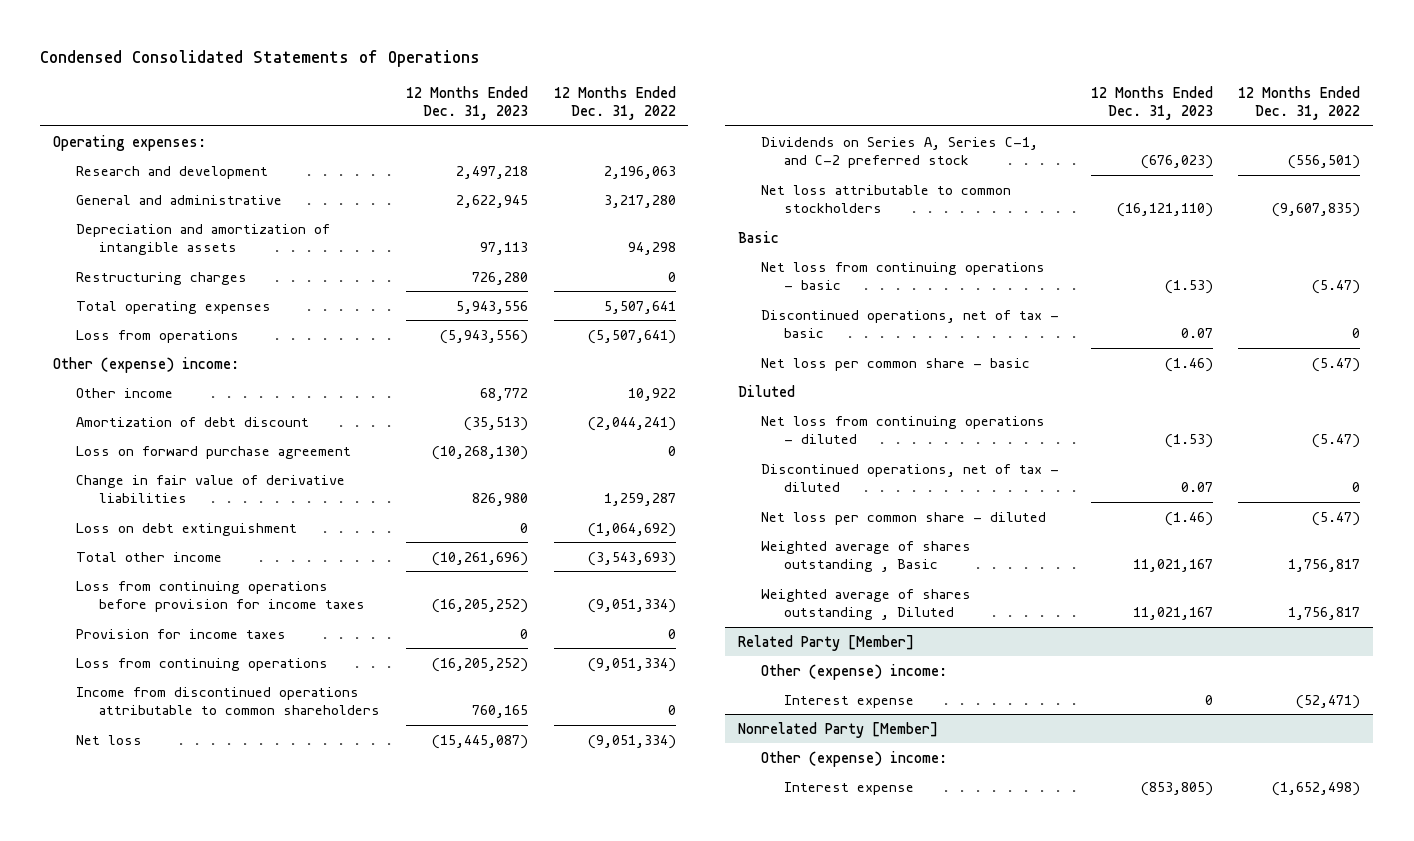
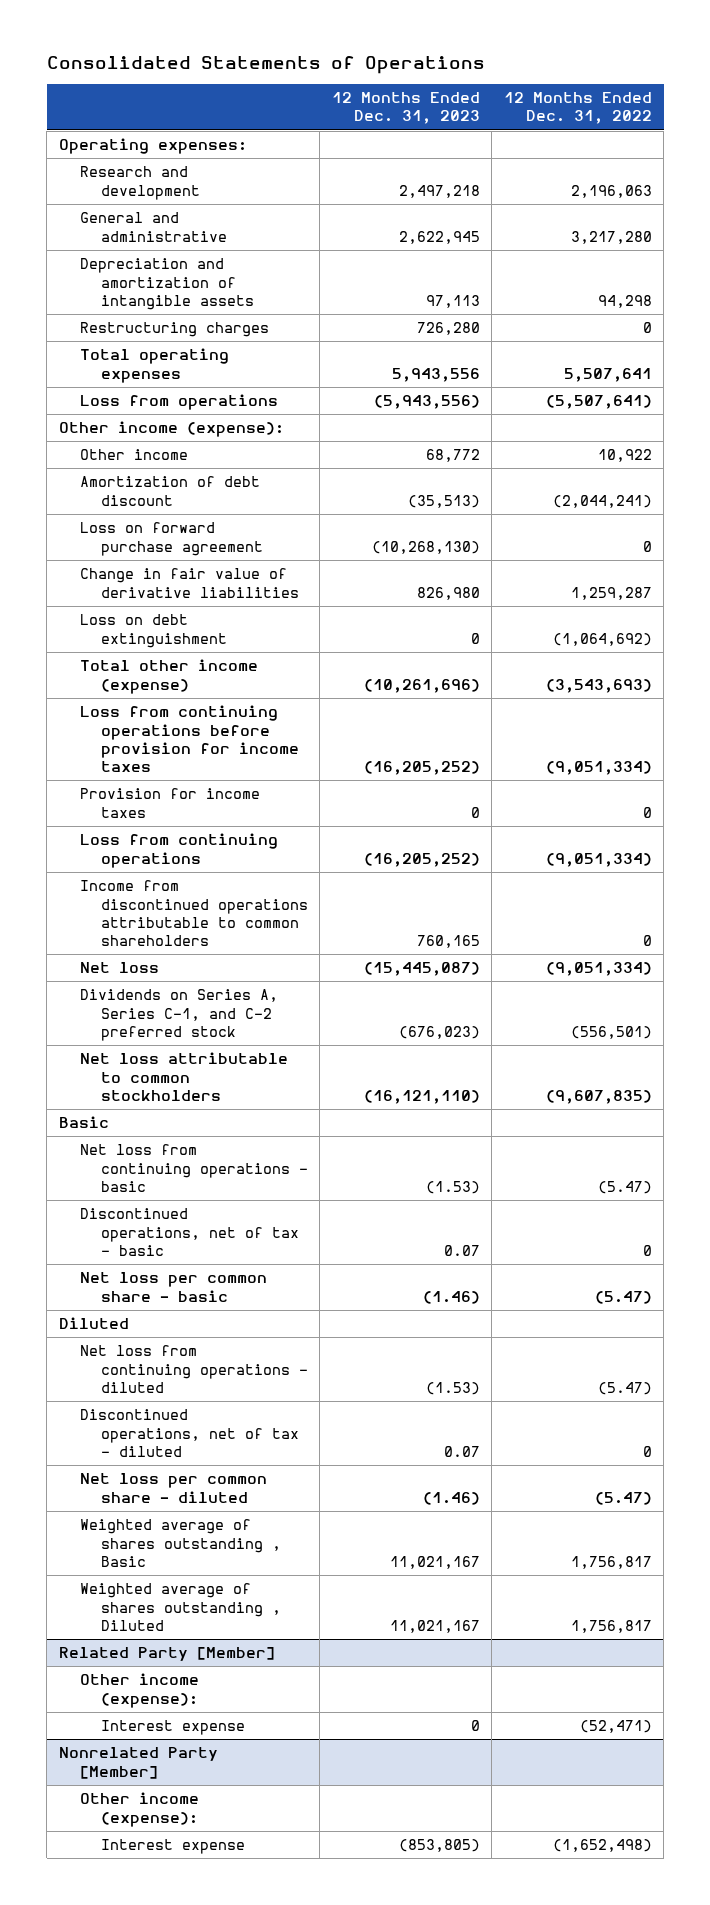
[40,50,481,68] Condensed Consolidated Statements of Operations -> [46,56,485,75] Consolidated Statements of Operations
[53,356,240,373] Other (expense) income: -> [58,421,284,438] Other income (expense):
[76,551,223,562] Total other income -> [79,659,258,694] Total other income (expense)
[761,663,948,680] Other (expense) income: -> [79,1673,199,1708] Other income (expense):
[761,750,948,767] Other (expense) income: -> [79,1792,199,1827] Other income (expense):

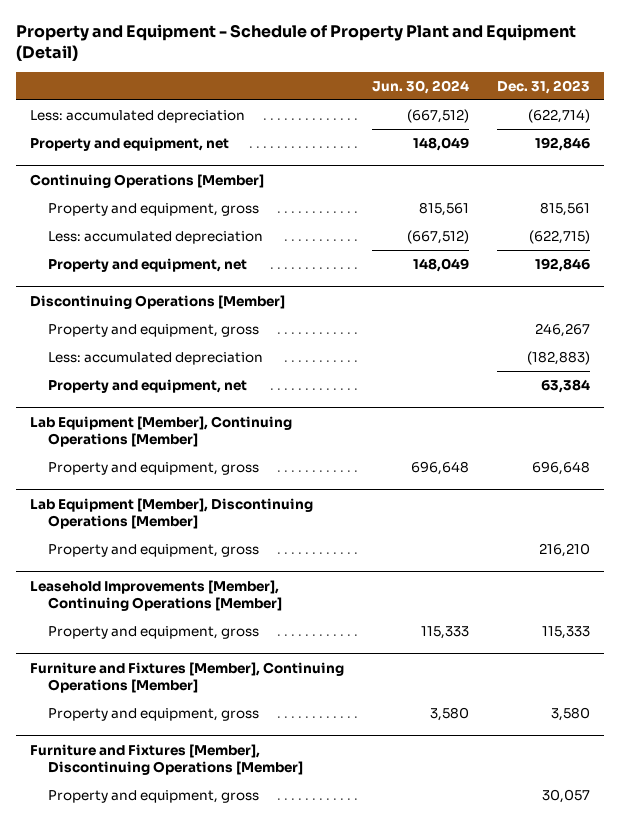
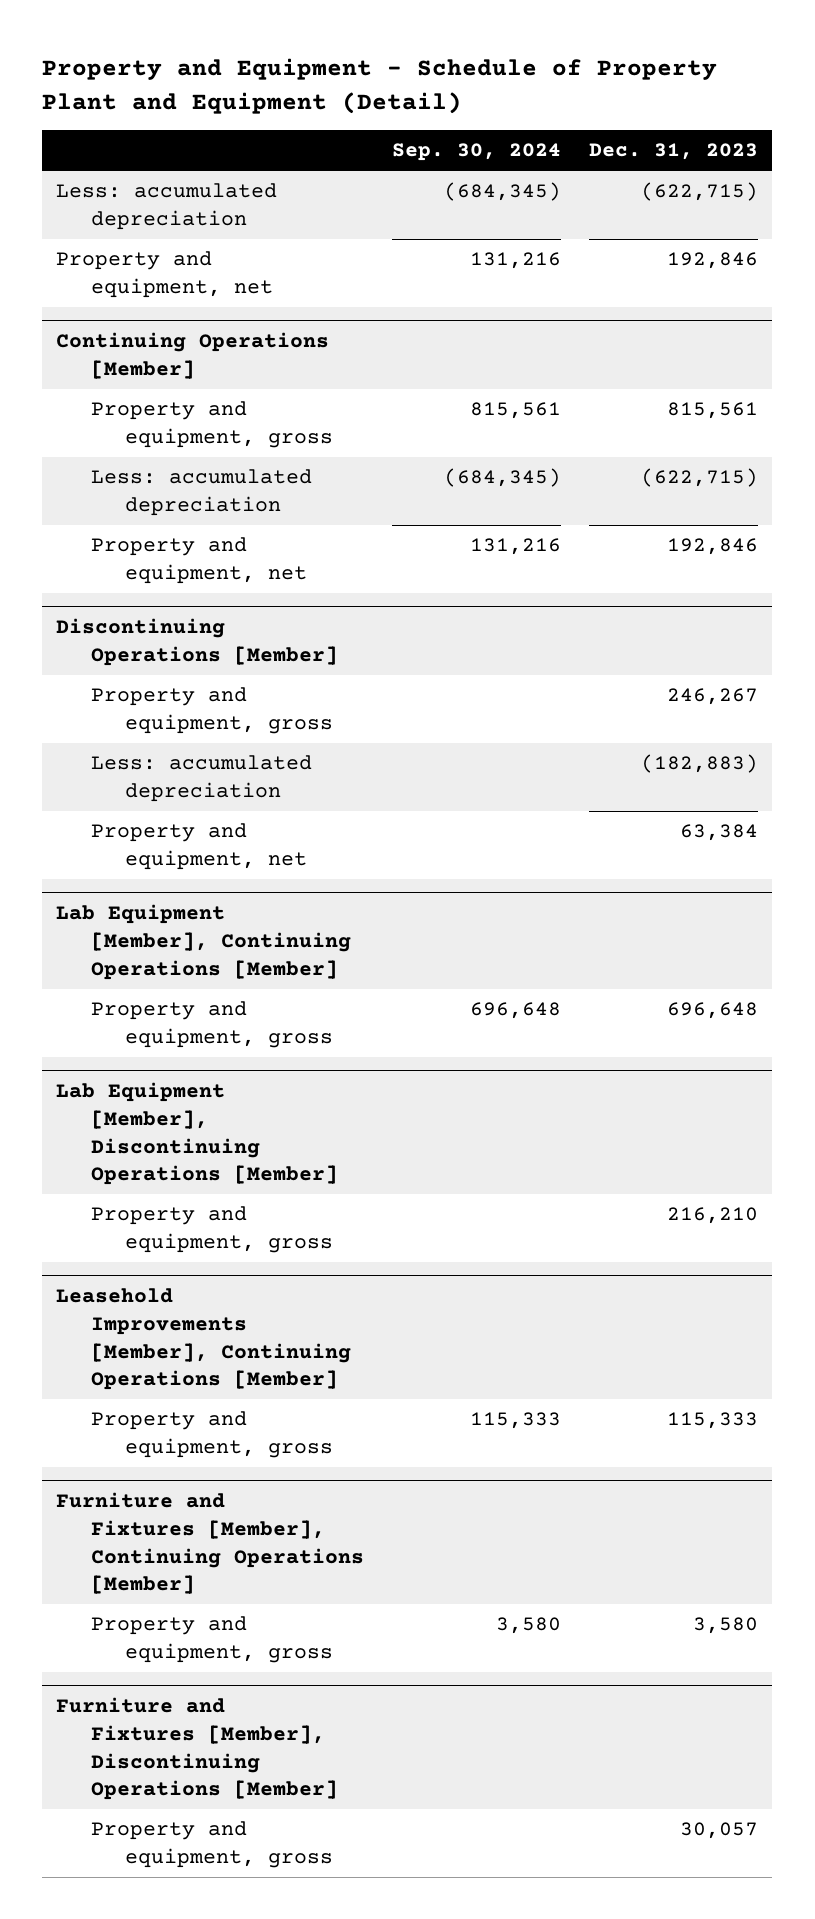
[371,79,469,94] Jun. 30, 2024 -> none
none -> [391,143,561,162] Sep. 30, 2024
[527,108,590,123] (622,714) -> [641,182,759,202] (622,715)

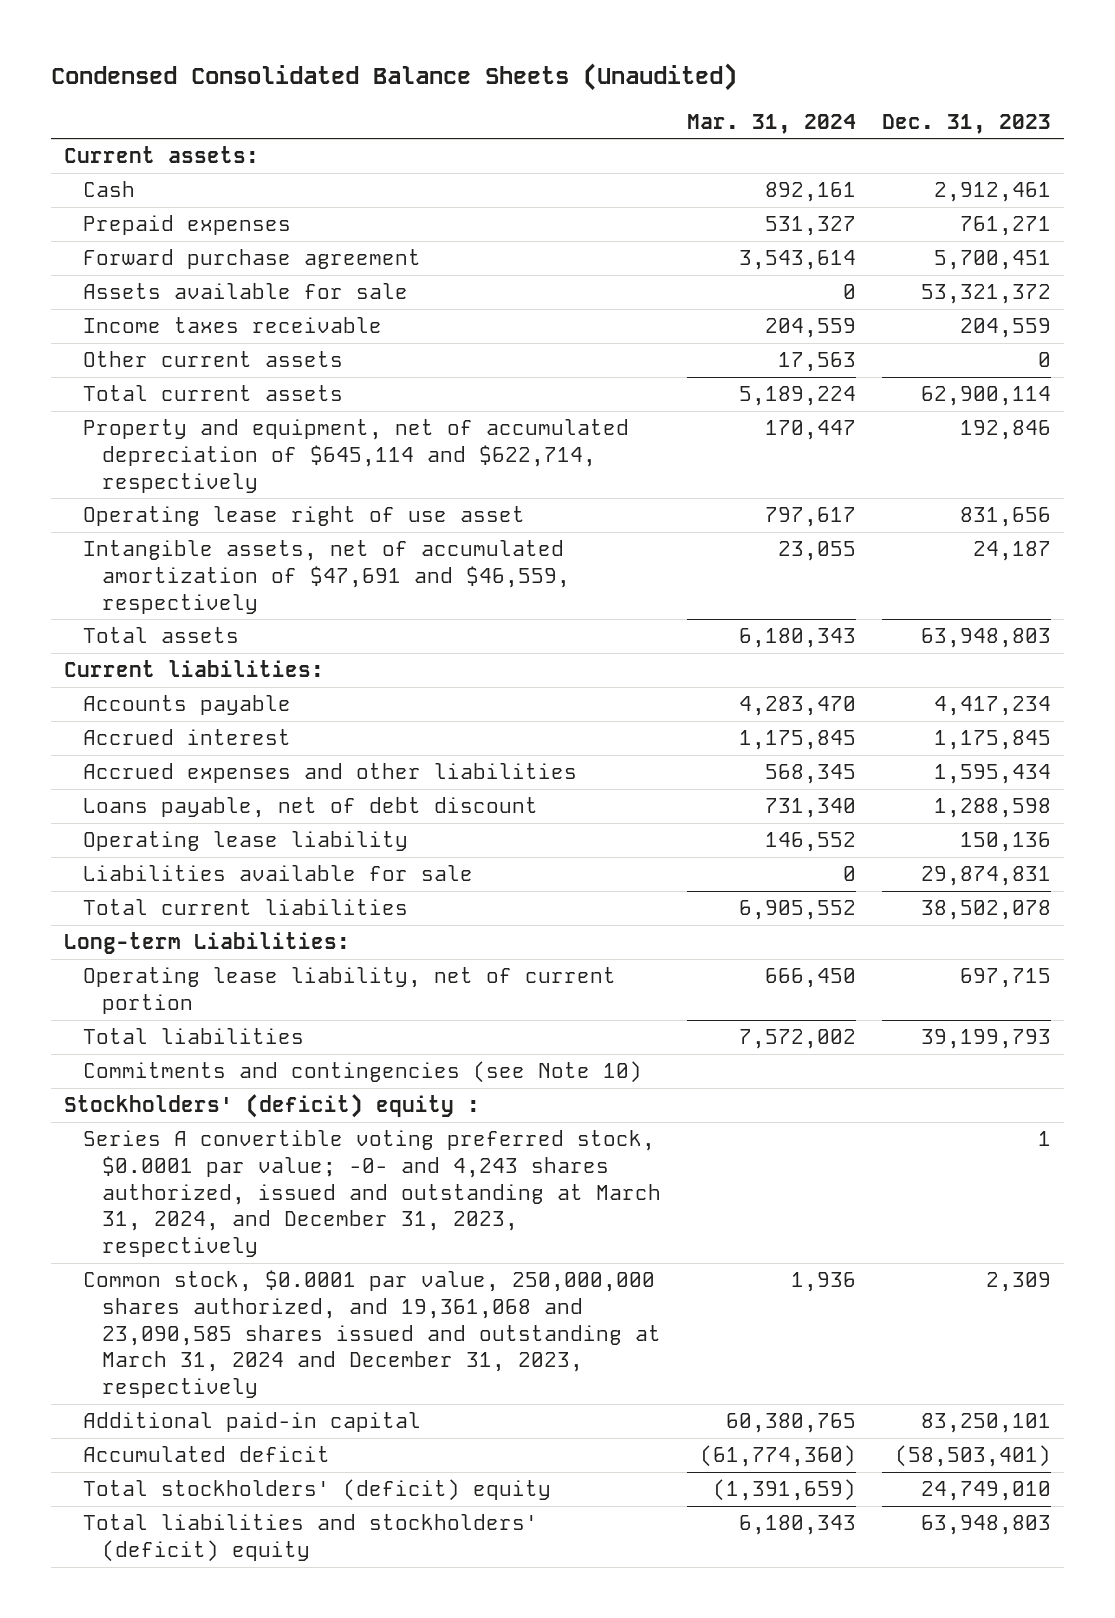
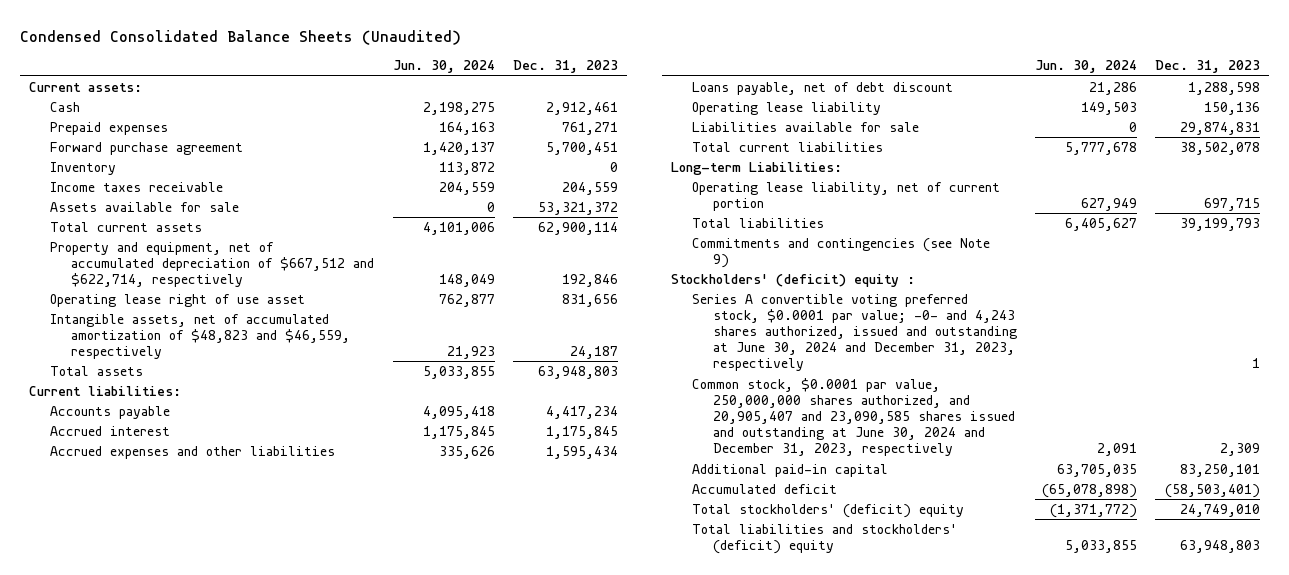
[686,113,856,134] Mar. 31, 2024 -> none
none -> [393,60,496,74] Jun. 30, 2024
none -> [49,161,116,175] Inventory
[83,351,344,368] Other current assets -> none
[83,283,409,300] Assets available for sale -> [49,201,239,212] Assets available for sale
[83,419,630,493] Property and equipment, net of accumulated depreciation of $645,114 and $622,714, respectively -> [49,241,375,288] Property and equipment, net of accumulated depreciation of $667,512 and $622,714, respectively
[83,540,571,614] Intangible assets, net of accumulated amortization of $47,691 and $46,559, respectively -> [49,313,351,360] Intangible assets, net of accumulated amortization of $48,823 and $46,559, respectively
[83,1061,643,1084] Commitments and contingencies (see Note 10) -> [692,237,991,268] Commitments and contingencies (see Note 9)
[83,1130,662,1257] Series A convertible voting preferred stock, $0.0001 par value; -0- and 4,243 shares authorized, issued and outstanding at March 31, 2024, and December 31, 2023, respectively -> [692,293,1018,372] Series A convertible voting preferred stock, $0.0001 par value; -0- and 4,243 shares authorized, issued and outstanding at June 30, 2024 and December 31, 2023, respectively
[83,1270,662,1398] Common stock, $0.0001 par value, 250,000,000 shares authorized, and 19,361,068 and 23,090,585 shares issued and outstanding at March 31, 2024 and December 31, 2023, respectively -> [692,377,1016,457] Common stock, $0.0001 par value, 250,000,000 shares authorized, and 20,905,407 and 23,090,585 shares issued and outstanding at June 30, 2024 and December 31, 2023, respectively

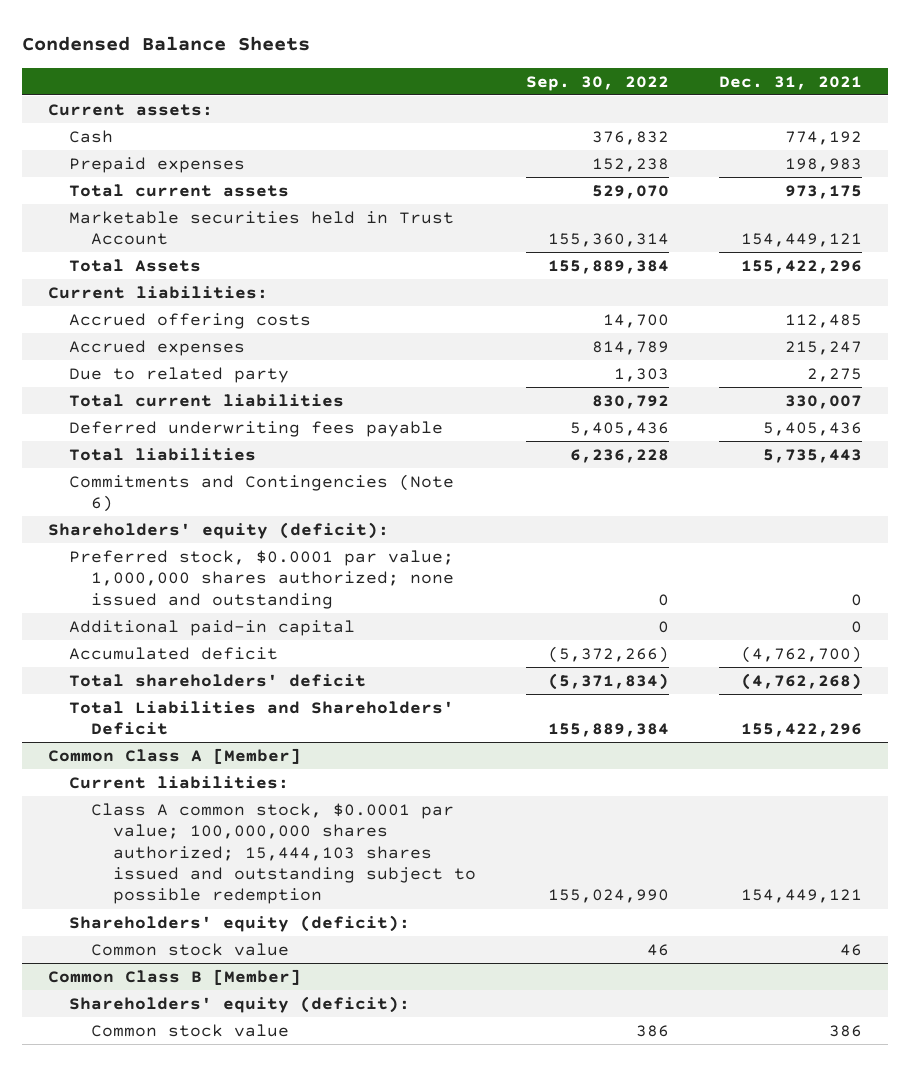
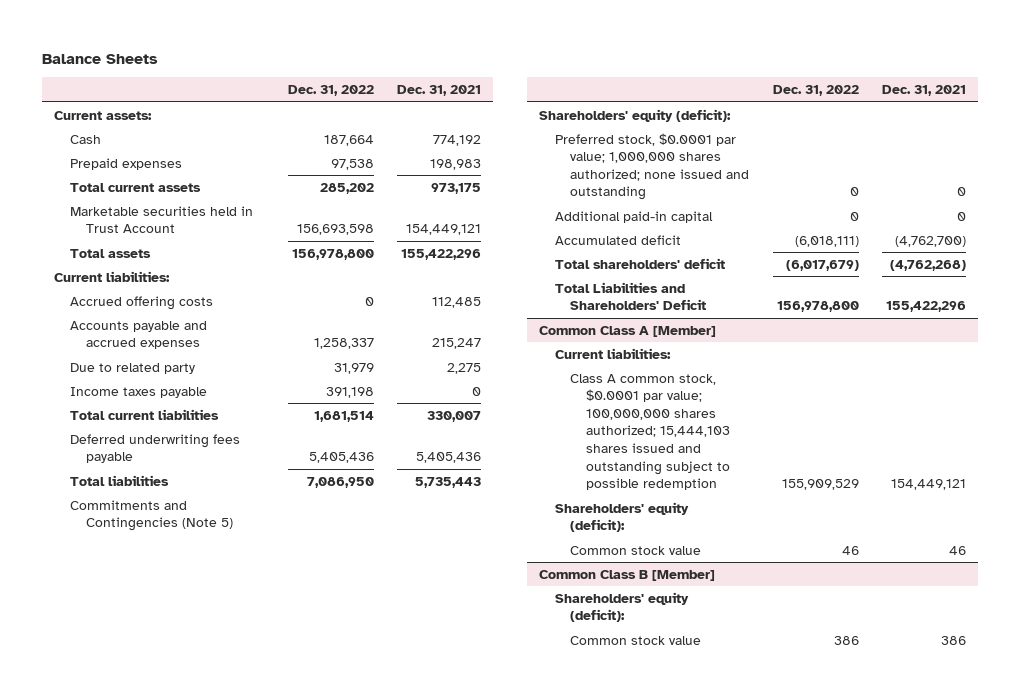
[22,36,311,52] Condensed Balance Sheets -> [42,53,159,64] Balance Sheets
[525,75,669,91] Sep. 30, 2022 -> none
none -> [287,85,374,97] Dec. 31, 2022
[69,258,202,272] Total Assets -> [69,248,151,258] Total assets
[69,339,246,356] Accrued expenses -> [69,320,207,350] Accounts payable and accrued expenses
none -> [69,386,207,398] Income taxes payable
[69,473,455,513] Commitments and Contingencies (Note 6) -> [69,499,233,532] Commitments and Contingencies (Note 5)

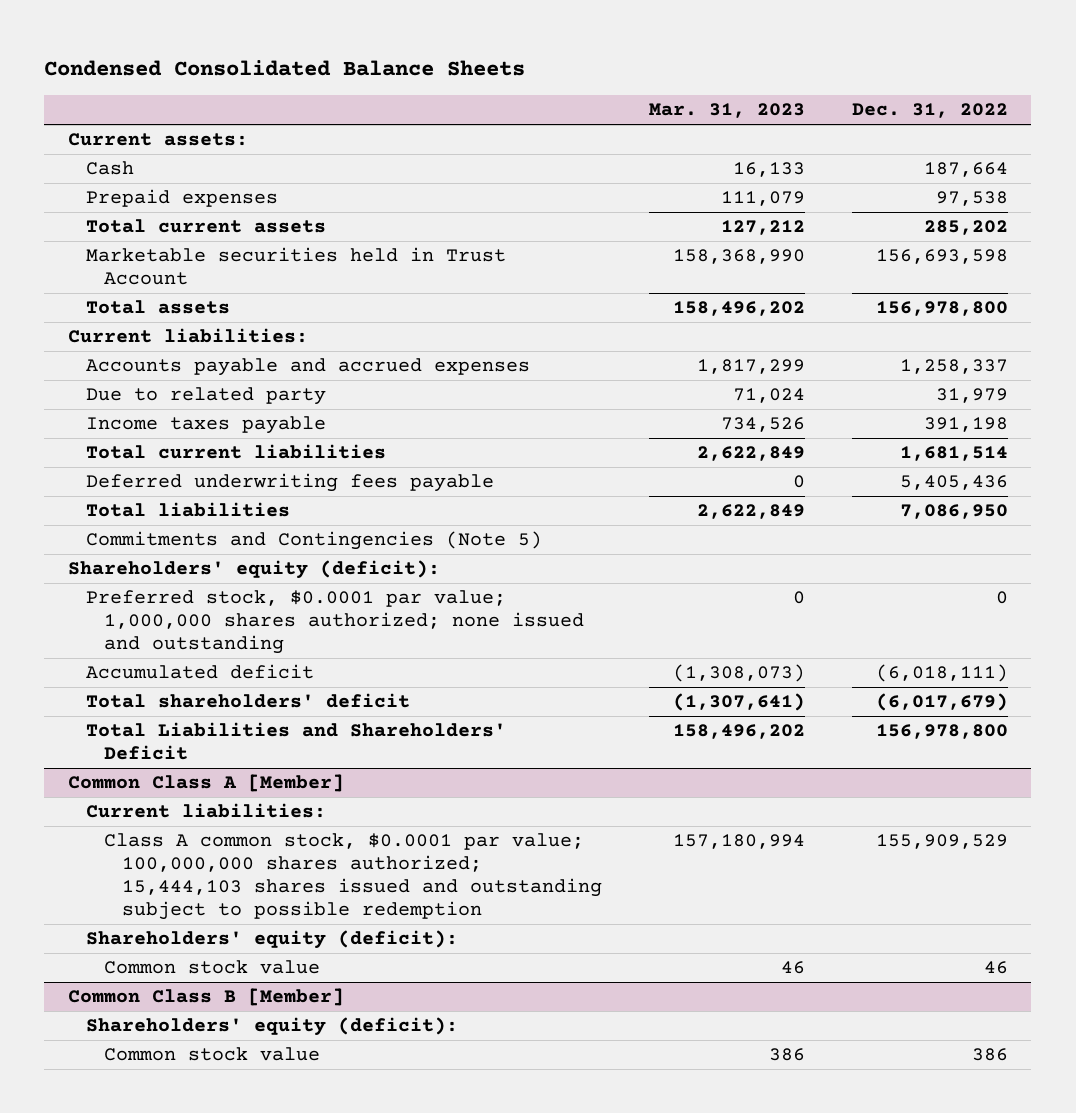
[42,53,159,64] Balance Sheets -> [44,59,526,76] Condensed Consolidated Balance Sheets
[397,85,482,97] Dec. 31, 2021 -> none
none -> [649,103,806,119] Mar. 31, 2023
[69,295,213,310] Accrued offering costs -> none
[554,210,713,223] Additional paid-in capital -> none

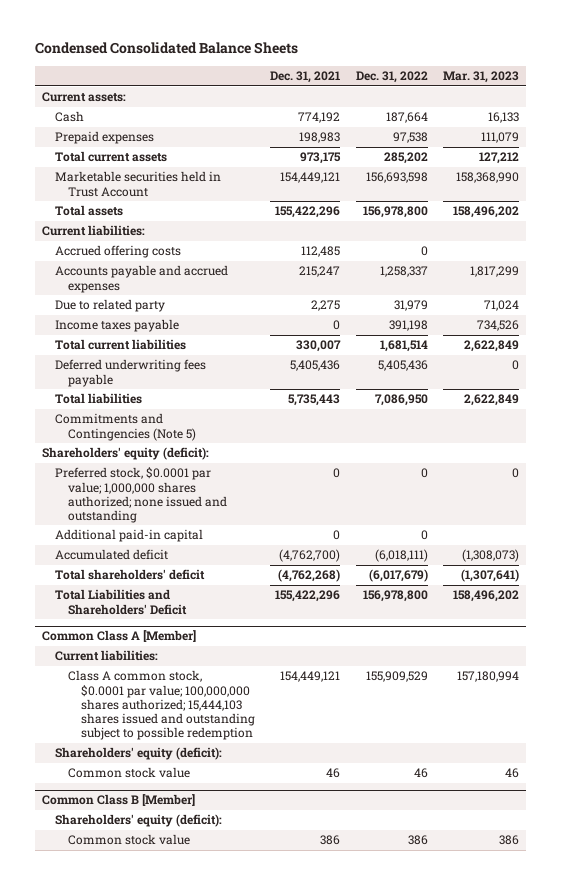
none -> [270,70,341,83] Dec. 31, 2021
none -> [55,245,182,259] Accrued offering costs
none -> [55,529,204,543] Additional paid-in capital

